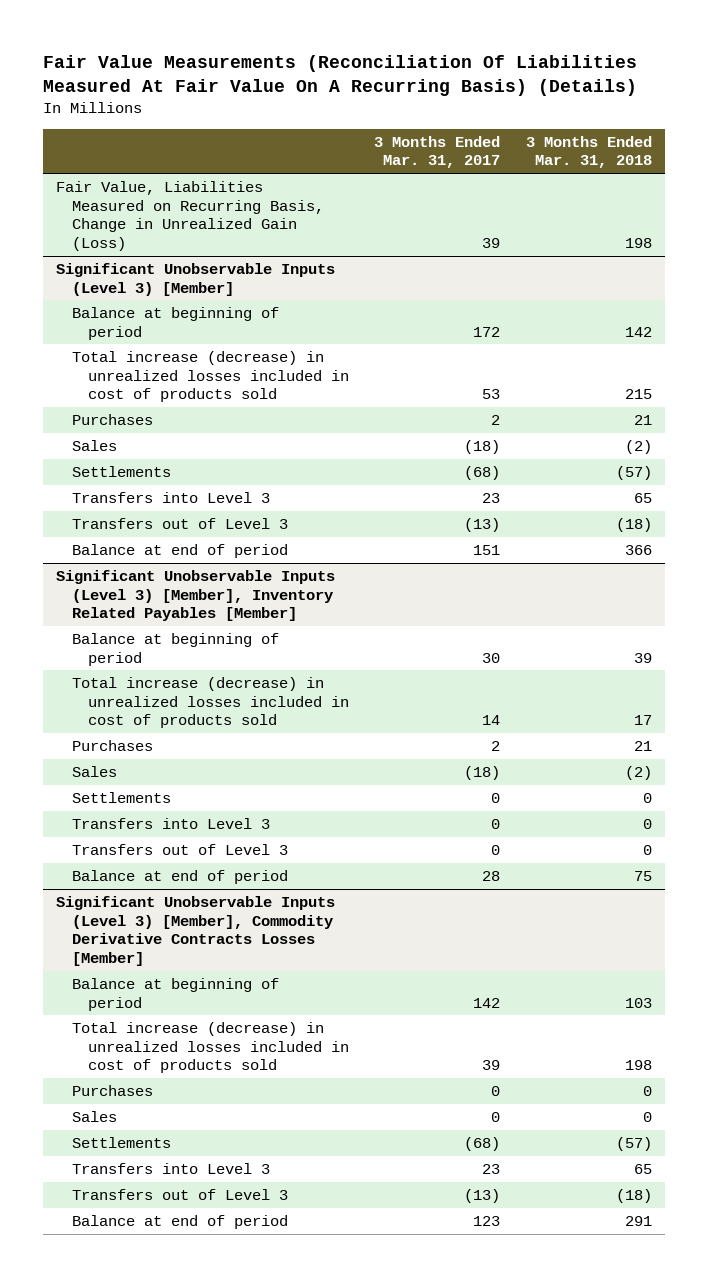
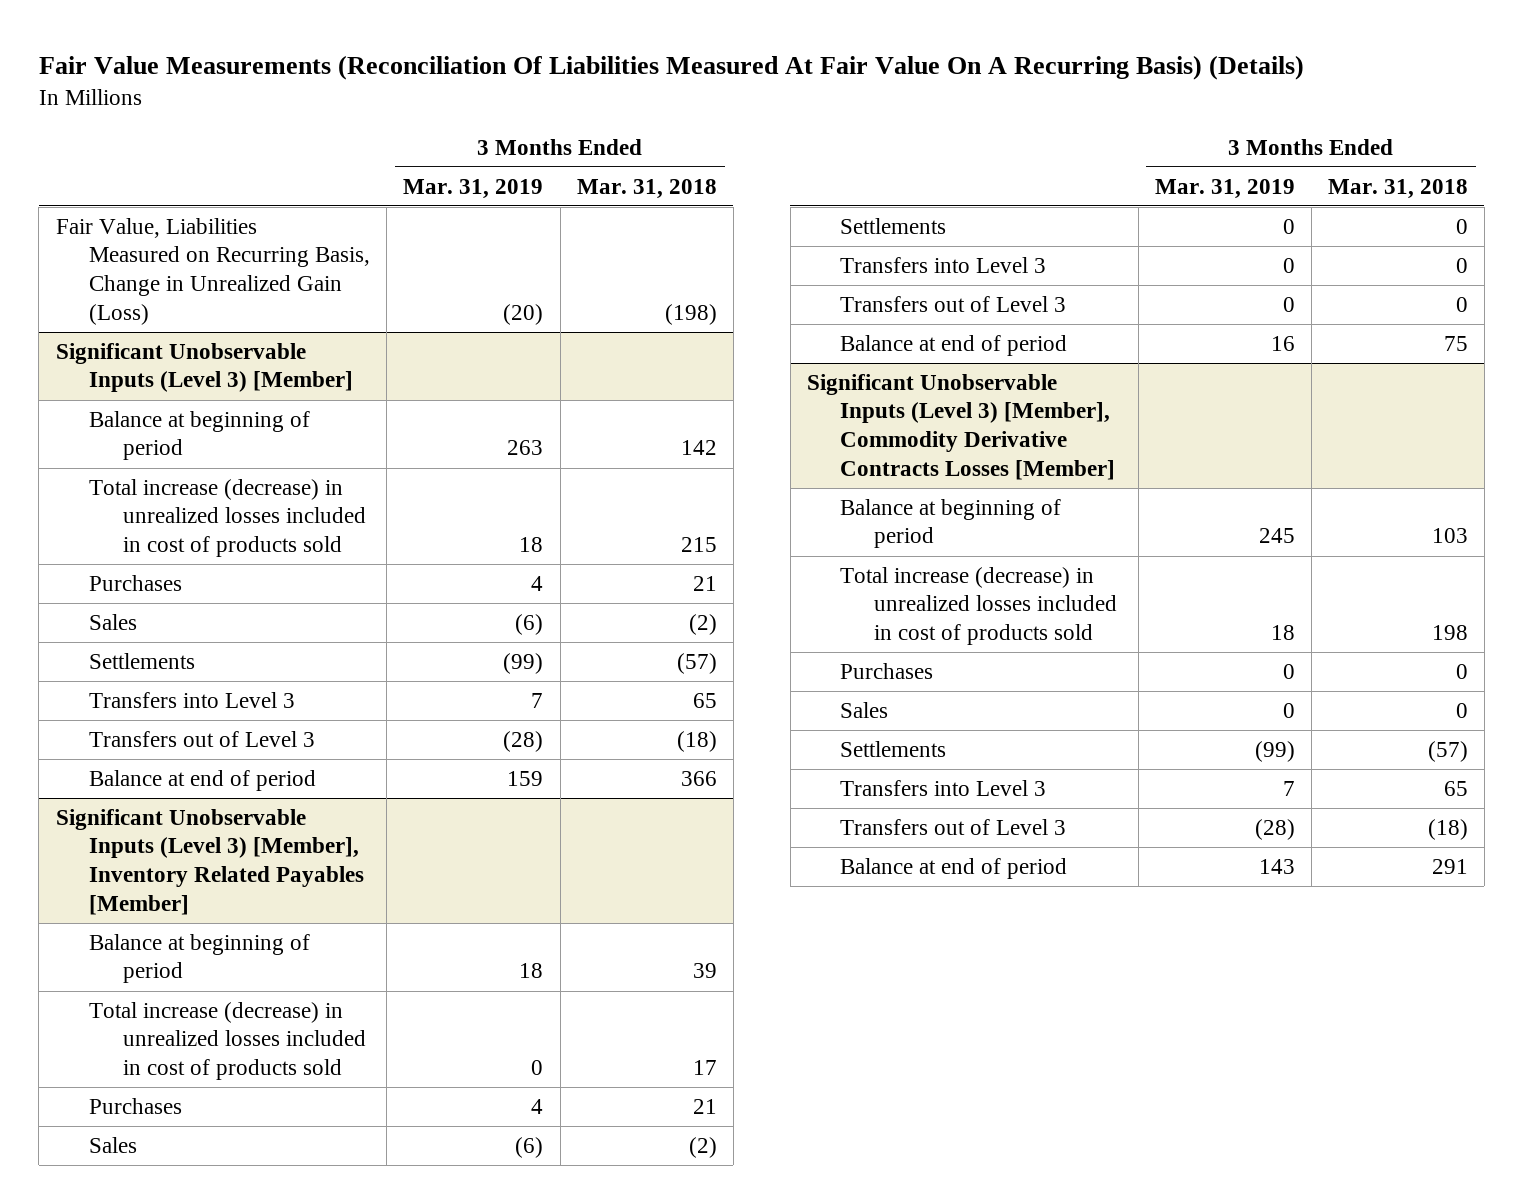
[374,135,501,169] 3 Months Ended Mar. 31, 2017 -> none
none -> [403,178,544,199] Mar. 31, 2019
[624,238,652,249] 198 -> [664,303,717,325] (198)

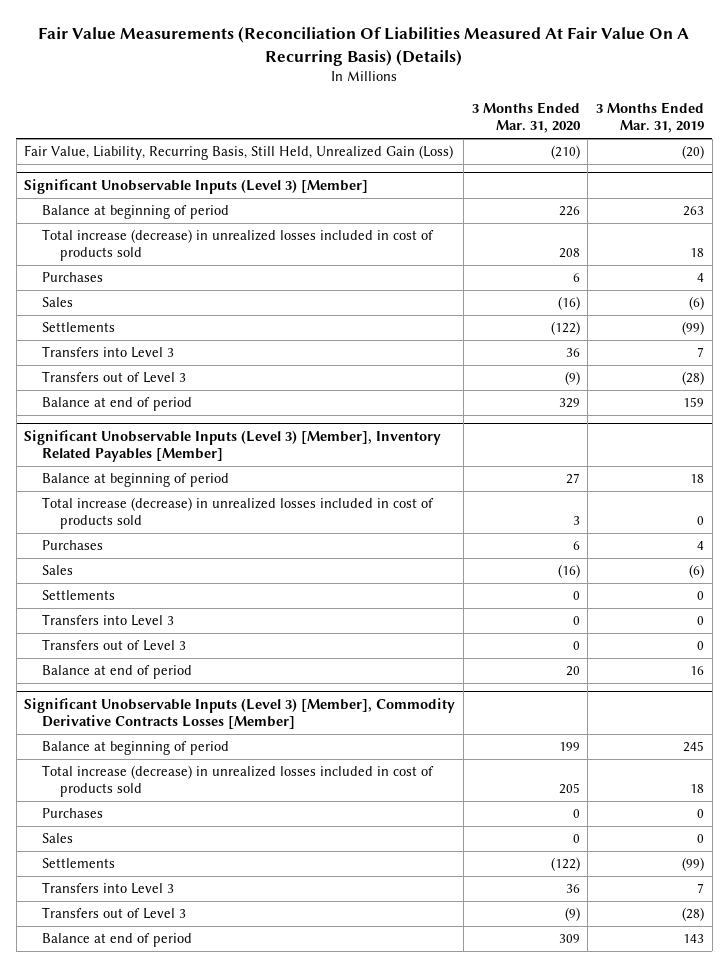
[576,178,717,199] Mar. 31, 2018 -> none
none -> [471,102,581,134] 3 Months Ended Mar. 31, 2020
[55,217,371,325] Fair Value, Liabilities Measured on Recurring Basis, Change in Unrealized Gain (Loss) -> [24,145,454,161] Fair Value, Liability, Recurring Basis, Still Held, Unrealized Gain (Loss)

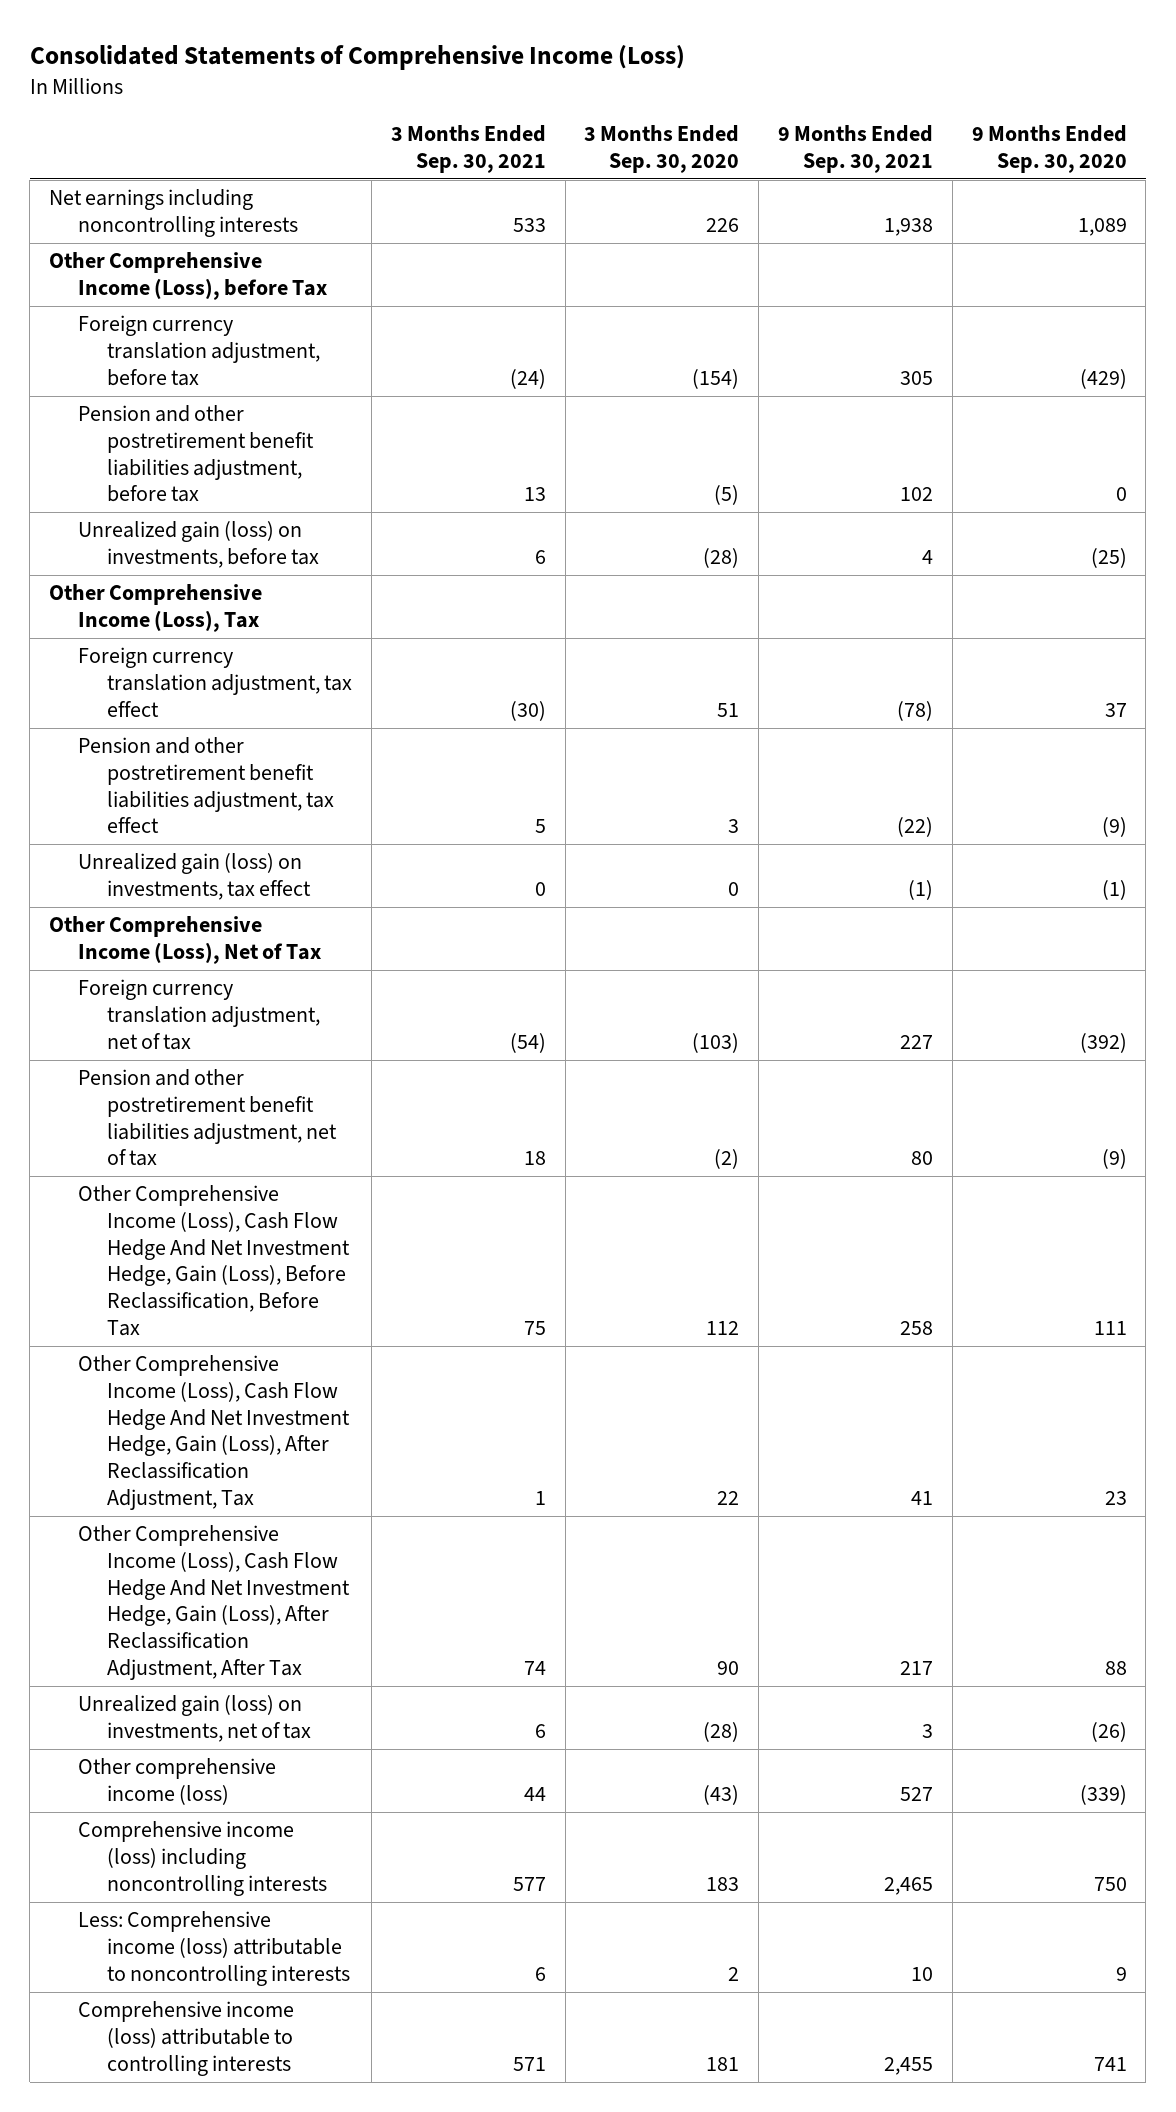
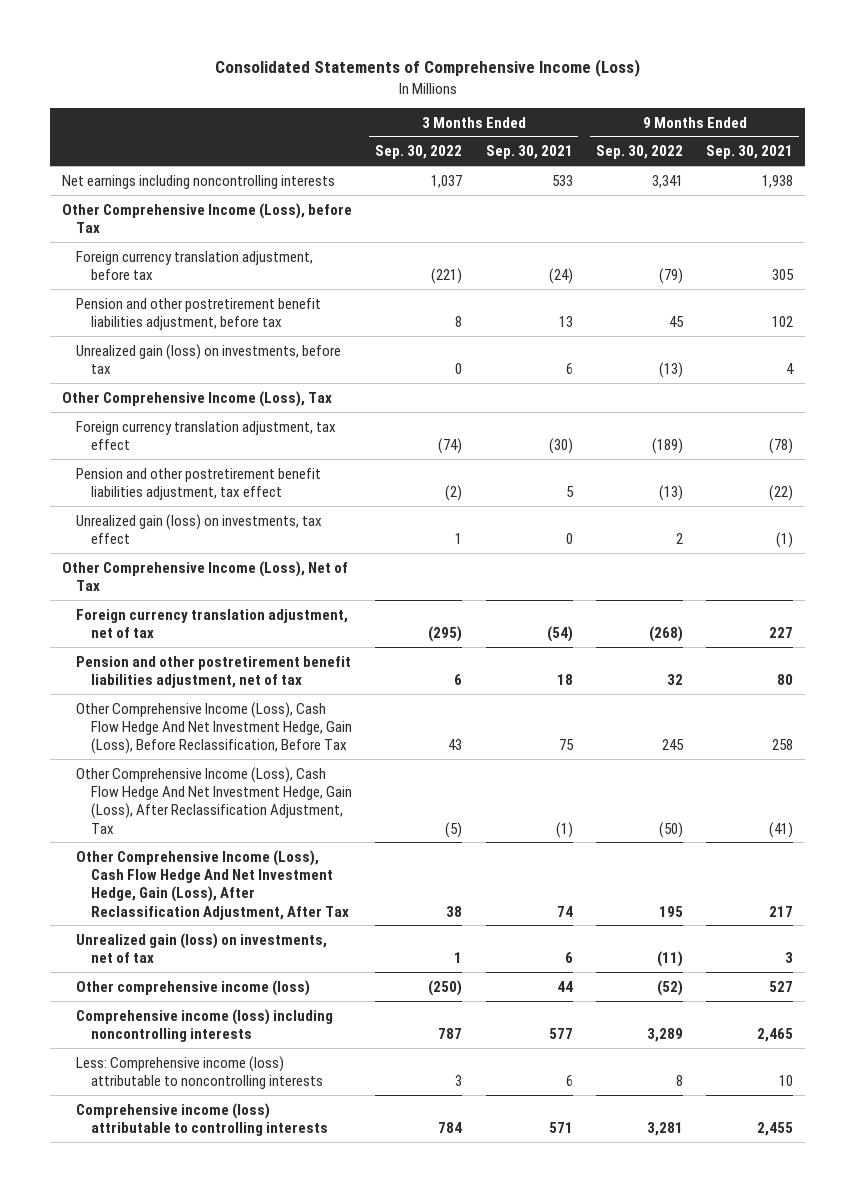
[584,125,740,173] 3 Months Ended Sep. 30, 2020 -> none
[971,125,1127,173] 9 Months Ended Sep. 30, 2020 -> none
none -> [375,145,463,160] Sep. 30, 2022
none -> [596,145,684,160] Sep. 30, 2022
[534,1490,546,1505] 1 -> [555,821,573,838] (1)
[911,1490,934,1505] 41 -> [769,821,794,838] (41)

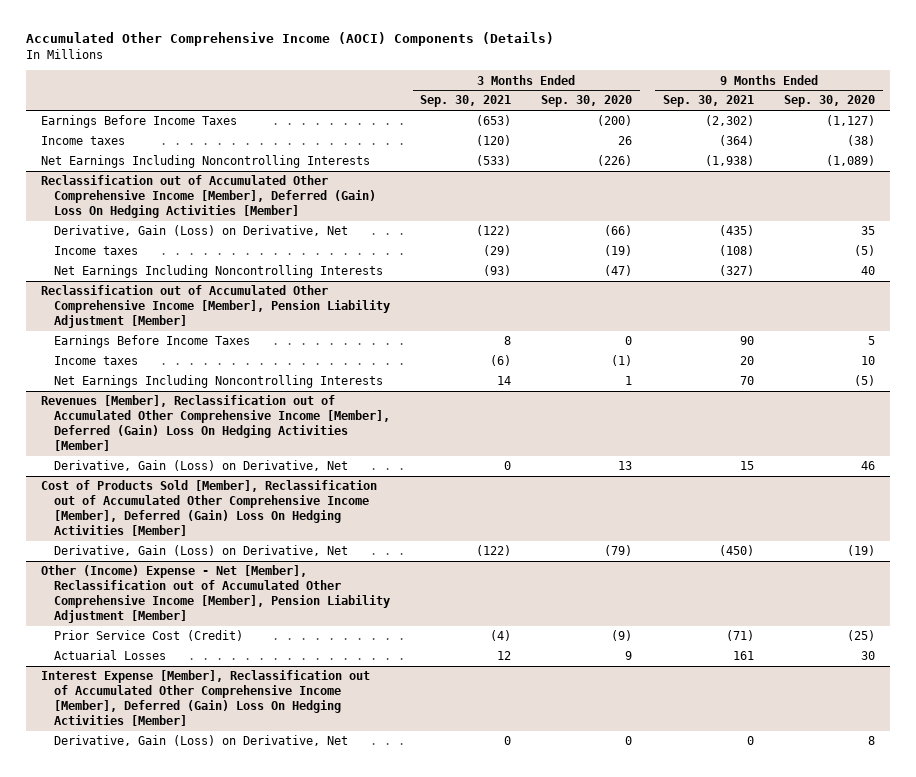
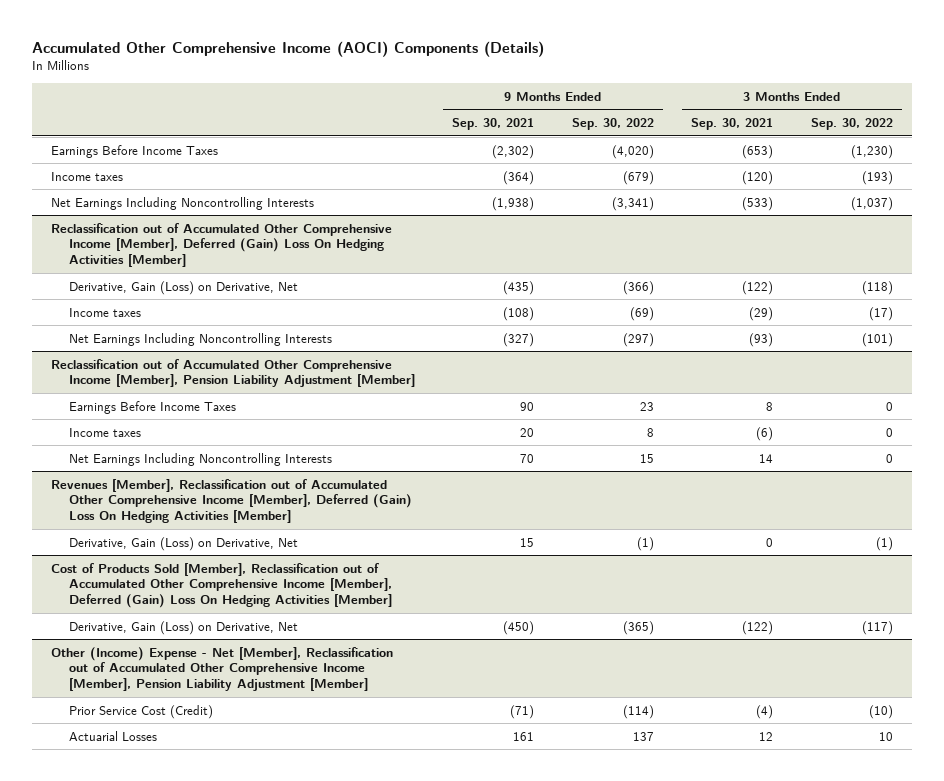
[541,95,633,108] Sep. 30, 2020 -> none
[784,95,876,108] Sep. 30, 2020 -> none
none -> [571,118,654,131] Sep. 30, 2022
none -> [810,118,893,131] Sep. 30, 2022
[40,670,370,726] Interest Expense [Member], Reclassification out of Accumulated Other Comprehensive Income [Member], Deferred (Gain) Loss On Hedging Activities [Member] -> none
[53,735,348,747] Derivative, Gain (Loss) on Derivative, Net -> none

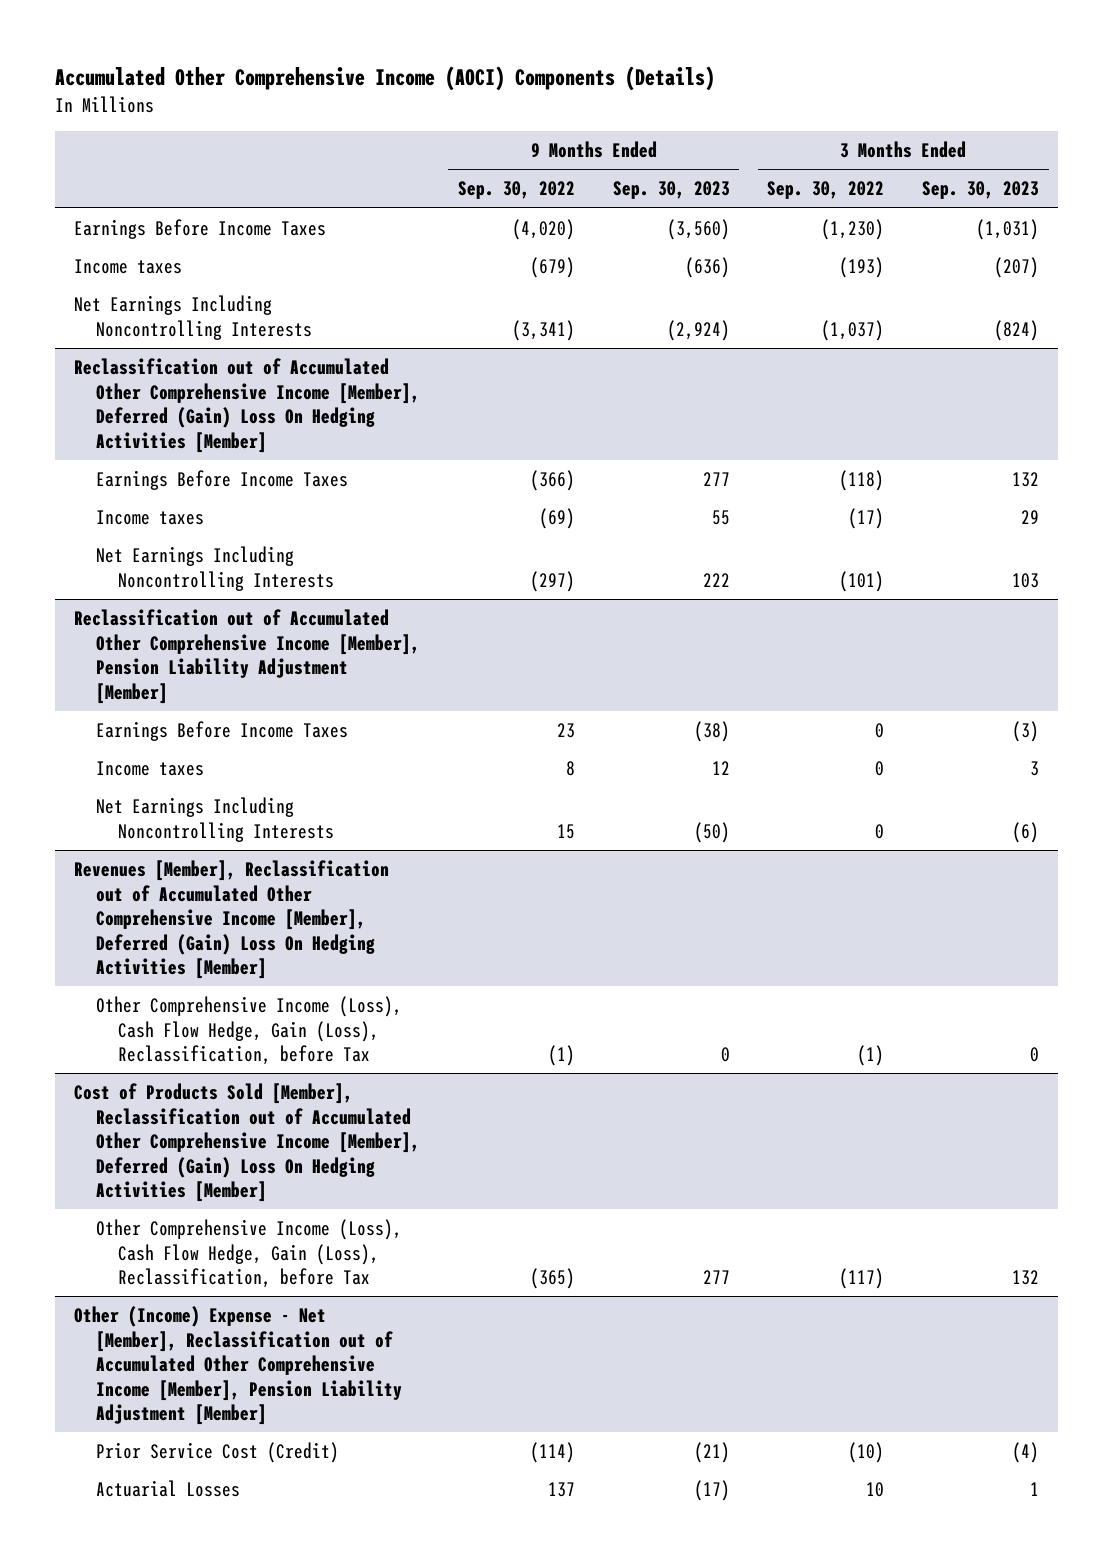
[452,118,535,131] Sep. 30, 2021 -> none
[691,118,774,131] Sep. 30, 2021 -> none
none -> [612,181,730,200] Sep. 30, 2023
none -> [922,181,1040,200] Sep. 30, 2023
[68,280,298,295] Derivative, Gain (Loss) on Derivative, Net -> [96,469,349,490] Earnings Before Income Taxes
[68,536,298,551] Derivative, Gain (Loss) on Derivative, Net -> none
none -> [96,995,403,1066] Other Comprehensive Income (Loss), Cash Flow Hedge, Gain (Loss), Reclassification, before Tax
[68,620,298,635] Derivative, Gain (Loss) on Derivative, Net -> [96,1218,403,1289] Other Comprehensive Income (Loss), Cash Flow Hedge, Gain (Loss), Reclassification, before Tax

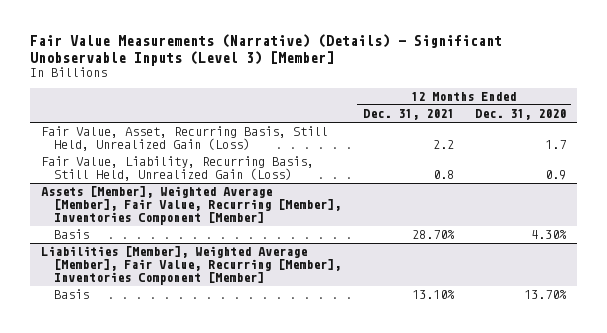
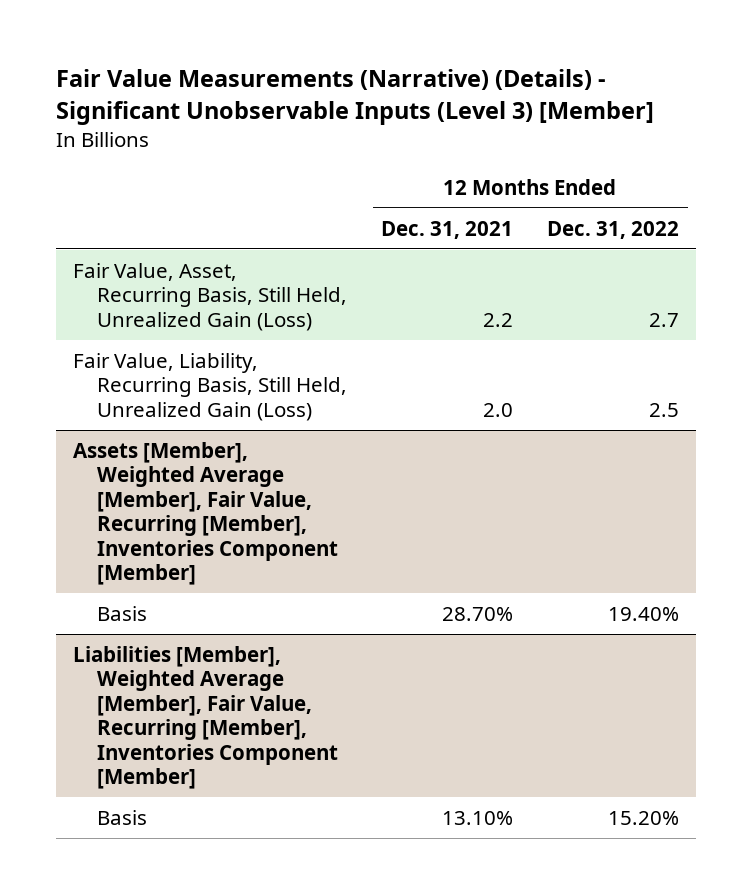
[474,109,566,121] Dec. 31, 2020 -> none
none -> [547,220,680,239] Dec. 31, 2022
[432,170,454,180] 0.8 -> [483,402,514,417] 2.0

